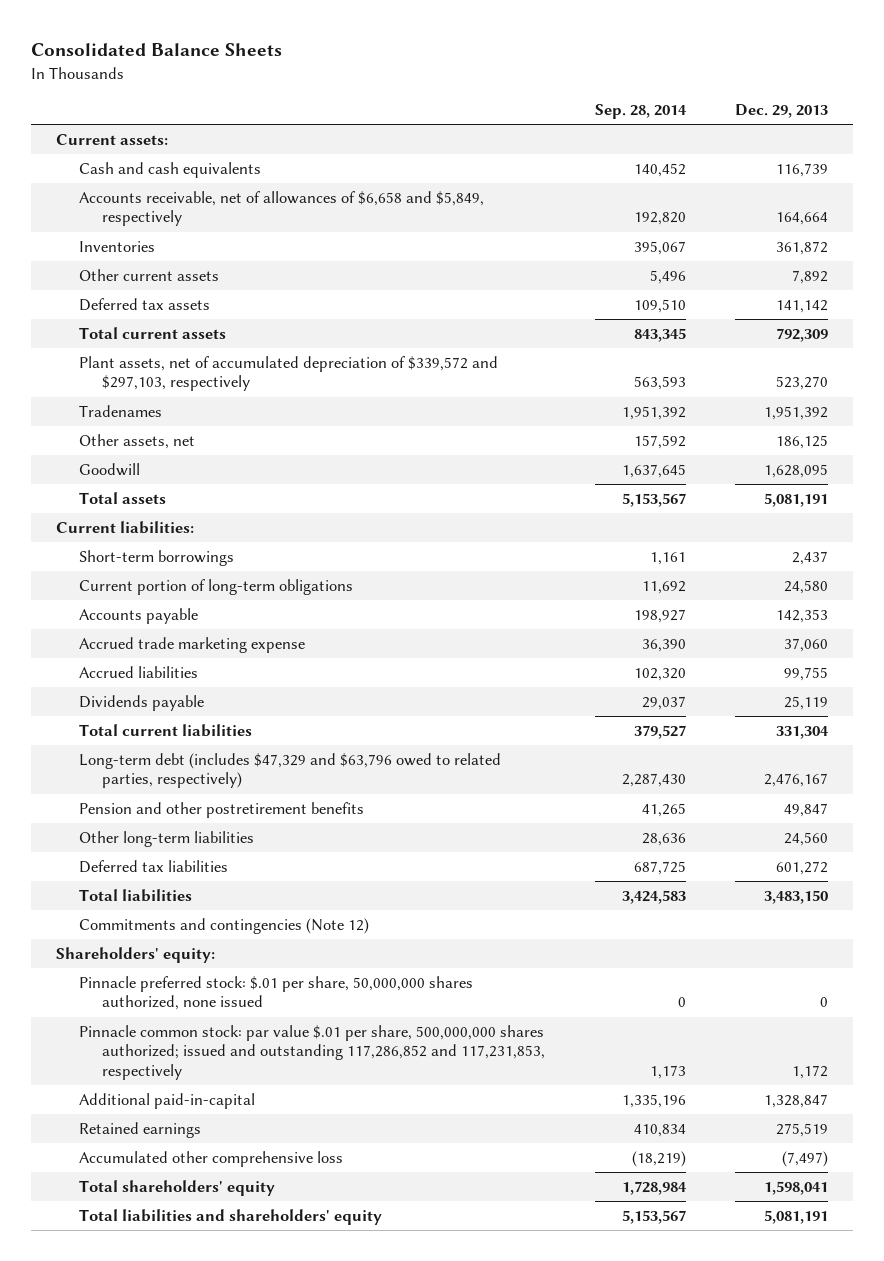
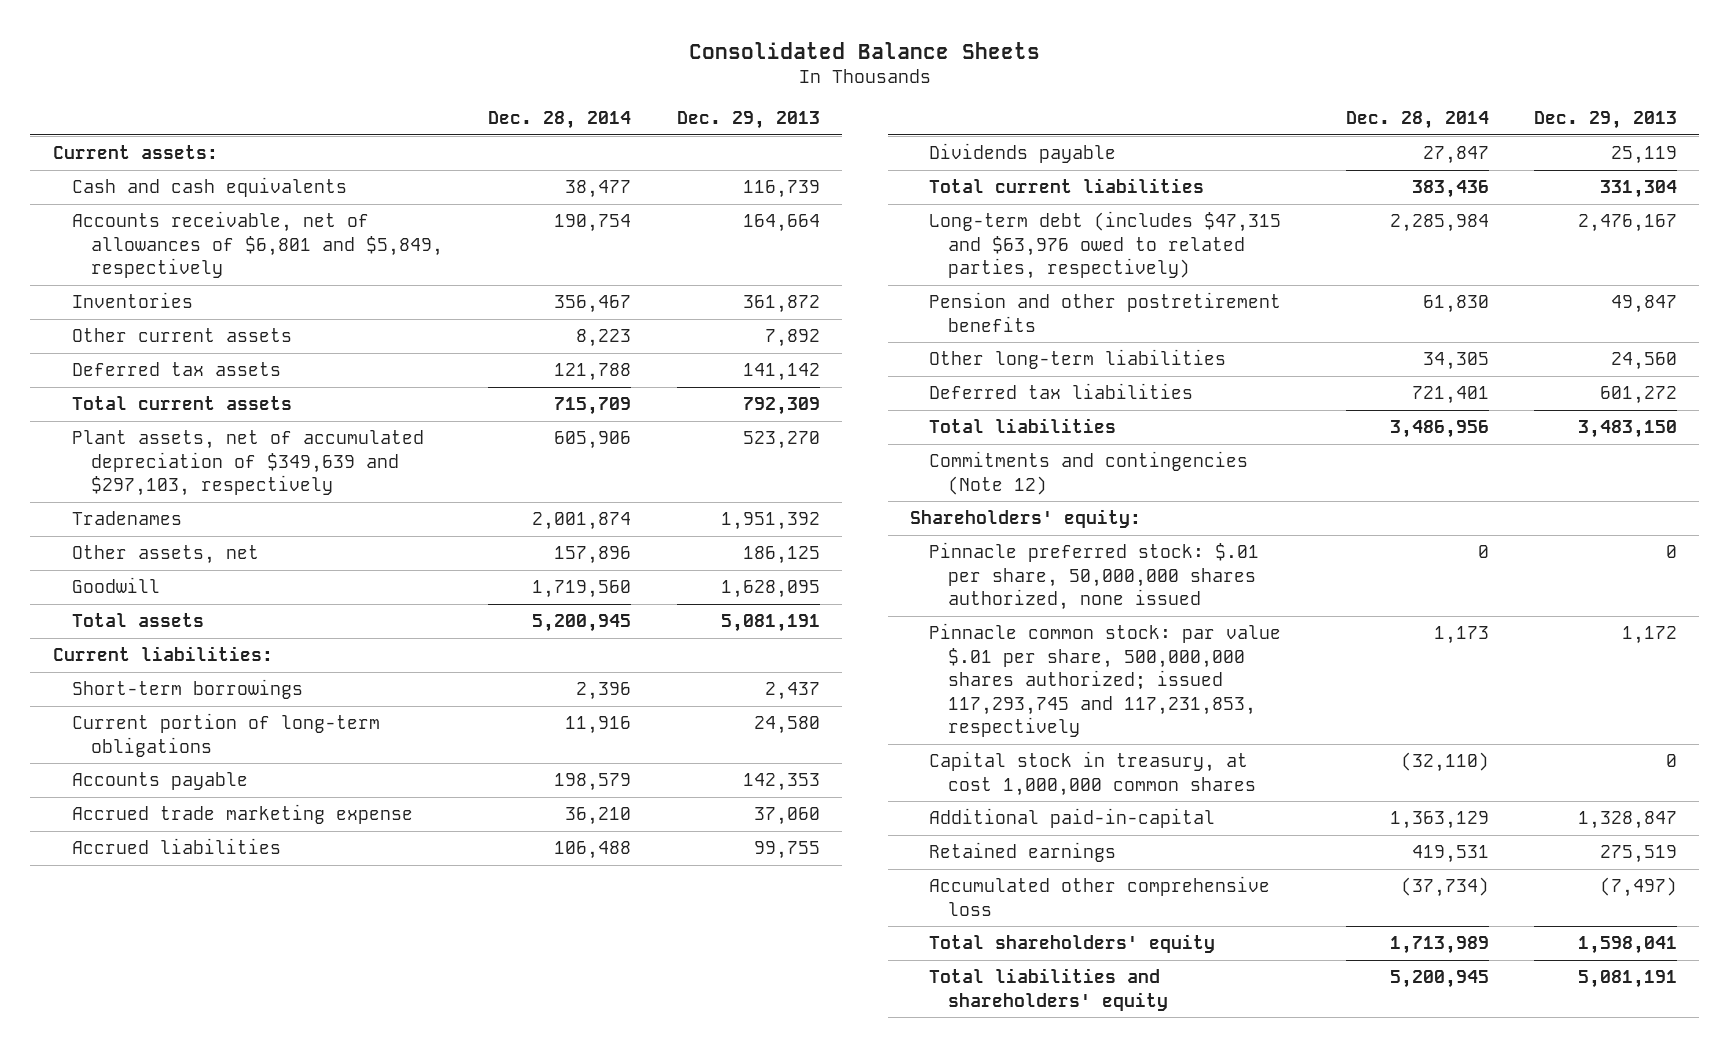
[594,104,687,120] Sep. 28, 2014 -> none
none -> [488,111,632,130] Dec. 28, 2014
[78,190,484,227] Accounts receivable, net of allowances of $6,658 and $5,849, respectively -> [72,211,444,279] Accounts receivable, net of allowances of $6,801 and $5,849, respectively
[78,355,498,392] Plant assets, net of accumulated depreciation of $339,572 and $297,103, respectively -> [72,430,425,497] Plant assets, net of accumulated depreciation of $349,639 and $297,103, respectively
[78,752,501,789] Long-term debt (includes $47,329 and $63,796 owed to related parties, respectively) -> [929,211,1282,280] Long-term debt (includes $47,315 and $63,976 owed to related parties, respectively)
[78,1024,546,1080] Pinnacle common stock: par value $.01 per share, 500,000,000 shares authorized; issued and outstanding 117,286,852 and 117,231,853, respectively -> [929,623,1282,738] Pinnacle common stock: par value $.01 per share, 500,000,000 shares authorized; issued 117,293,745 and 117,231,853, respectively
none -> [929,751,1257,796] Capital stock in treasury, at cost 1,000,000 common shares

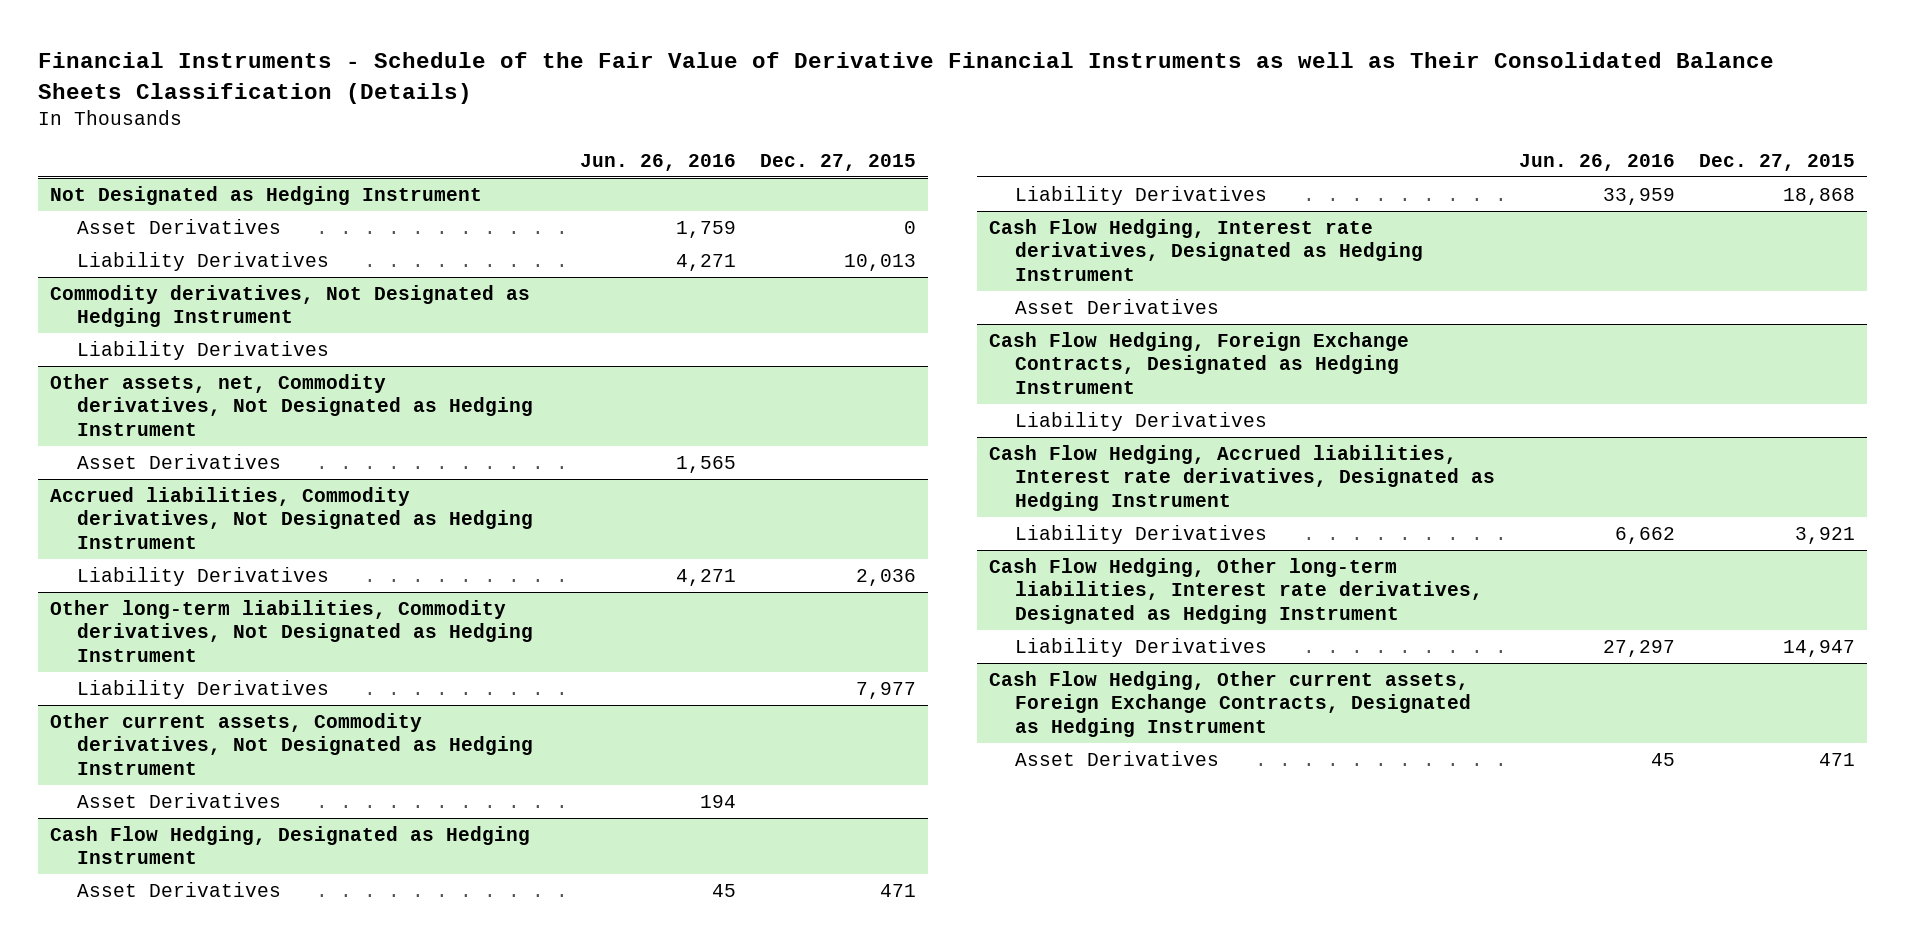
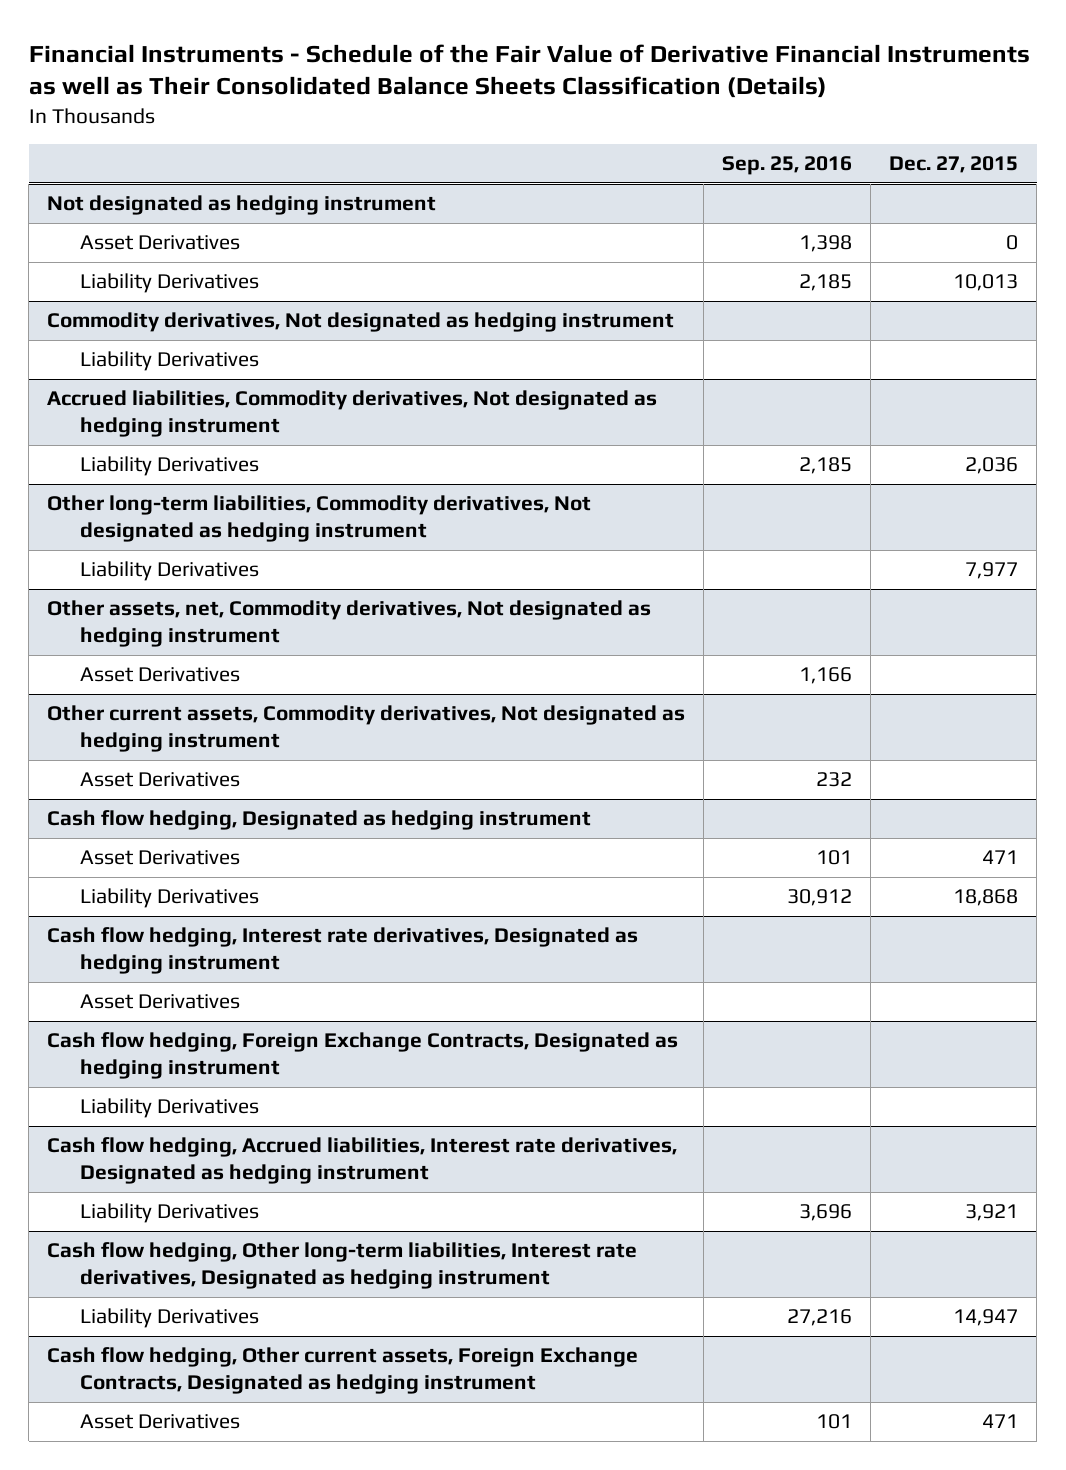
[580,153,737,171] Jun. 26, 2016 -> none
none -> [722,156,853,176] Sep. 25, 2016
[49,185,482,205] Not Designated as Hedging Instrument -> [47,195,437,216] Not designated as hedging instrument
[49,284,530,328] Commodity derivatives, Not Designated as Hedging Instrument -> [47,312,675,333] Commodity derivatives, Not designated as hedging instrument
[49,373,533,437] Other assets, net, Commodity derivatives, Not Designated as Hedging Instrument -> none
[76,453,281,469] Asset Derivatives -> none
[49,486,533,550] Accrued liabilities, Commodity derivatives, Not Designated as Hedging Instrument -> [47,390,658,438] Accrued liabilities, Commodity derivatives, Not designated as hedging instrument
[49,599,533,663] Other long-term liabilities, Commodity derivatives, Not Designated as Hedging Instrument -> [47,495,592,543] Other long-term liabilities, Commodity derivatives, Not designated as hedging instrument
[49,712,533,776] Other current assets, Commodity derivatives, Not Designated as Hedging Instrument -> [47,600,652,648] Other assets, net, Commodity derivatives, Not designated as hedging instrument
none -> [47,705,686,753] Other current assets, Commodity derivatives, Not designated as hedging instrument
none -> [79,772,240,788] Asset Derivatives
[49,825,530,865] Cash Flow Hedging, Designated as Hedging Instrument -> [47,810,592,831] Cash flow hedging, Designated as hedging instrument
[988,218,1424,282] Cash Flow Hedging, Interest rate derivatives, Designated as Hedging Instrument -> [47,927,639,975] Cash flow hedging, Interest rate derivatives, Designated as hedging instrument
[988,331,1409,395] Cash Flow Hedging, Foreign Exchange Contracts, Designated as Hedging Instrument -> [47,1032,679,1080] Cash flow hedging, Foreign Exchange Contracts, Designated as hedging instrument
[988,444,1496,512] Cash Flow Hedging, Accrued liabilities, Interest rate derivatives, Designated as Hedging Instrument -> [47,1137,678,1185] Cash flow hedging, Accrued liabilities, Interest rate derivatives, Designated as hedging instrument
[988,557,1484,625] Cash Flow Hedging, Other long-term liabilities, Interest rate derivatives, Designated as Hedging Instrument -> [47,1242,638,1290] Cash flow hedging, Other long-term liabilities, Interest rate derivatives, Designated as hedging instrument
[988,670,1472,738] Cash Flow Hedging, Other current assets, Foreign Exchange Contracts, Designated as Hedging Instrument -> [47,1347,639,1395] Cash flow hedging, Other current assets, Foreign Exchange Contracts, Designated as hedging instrument

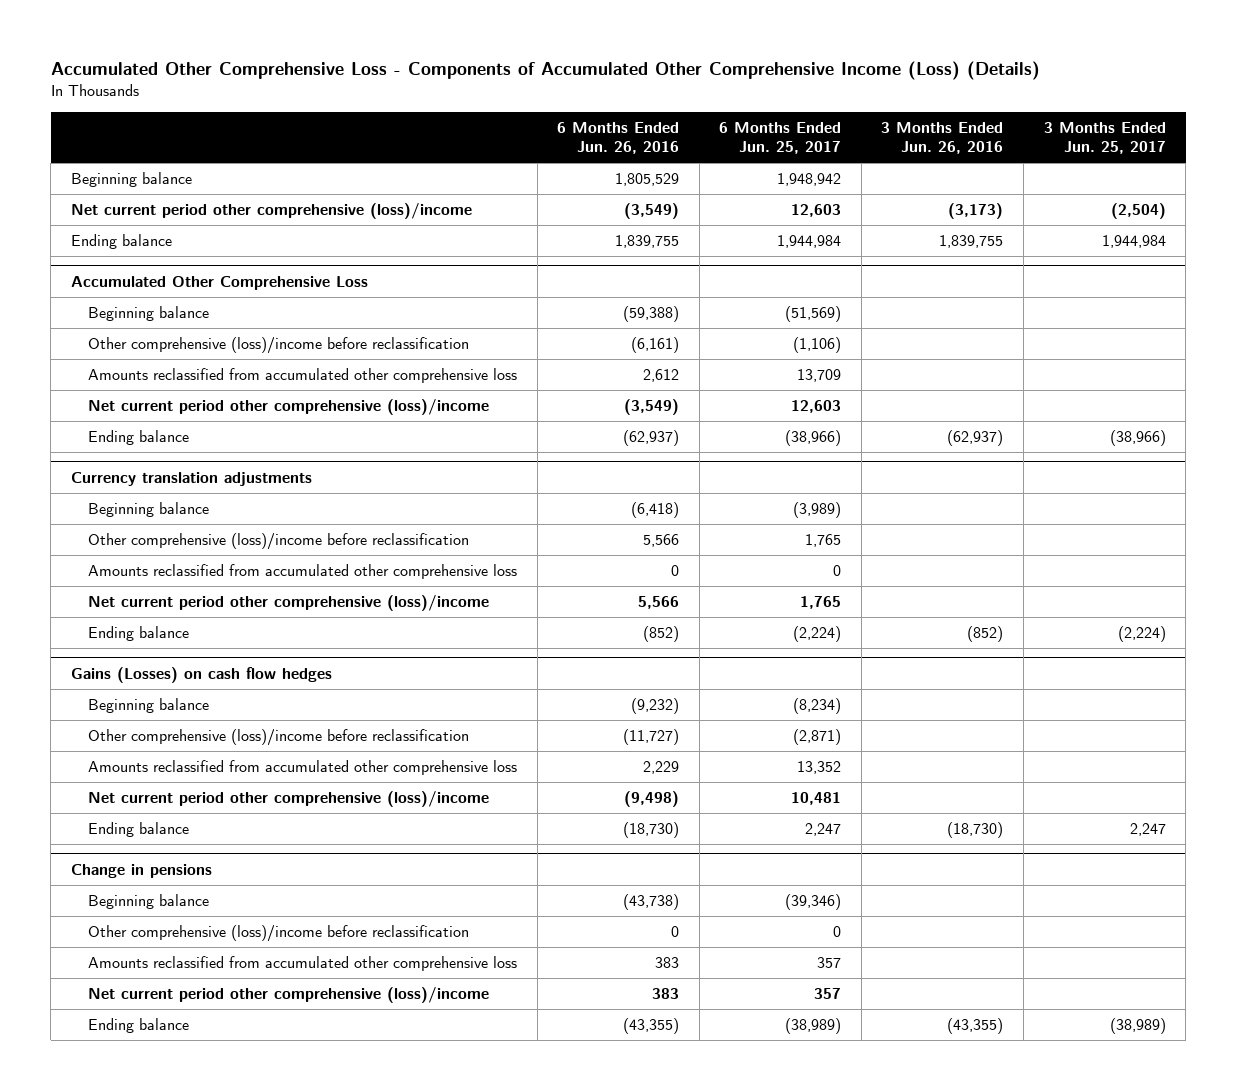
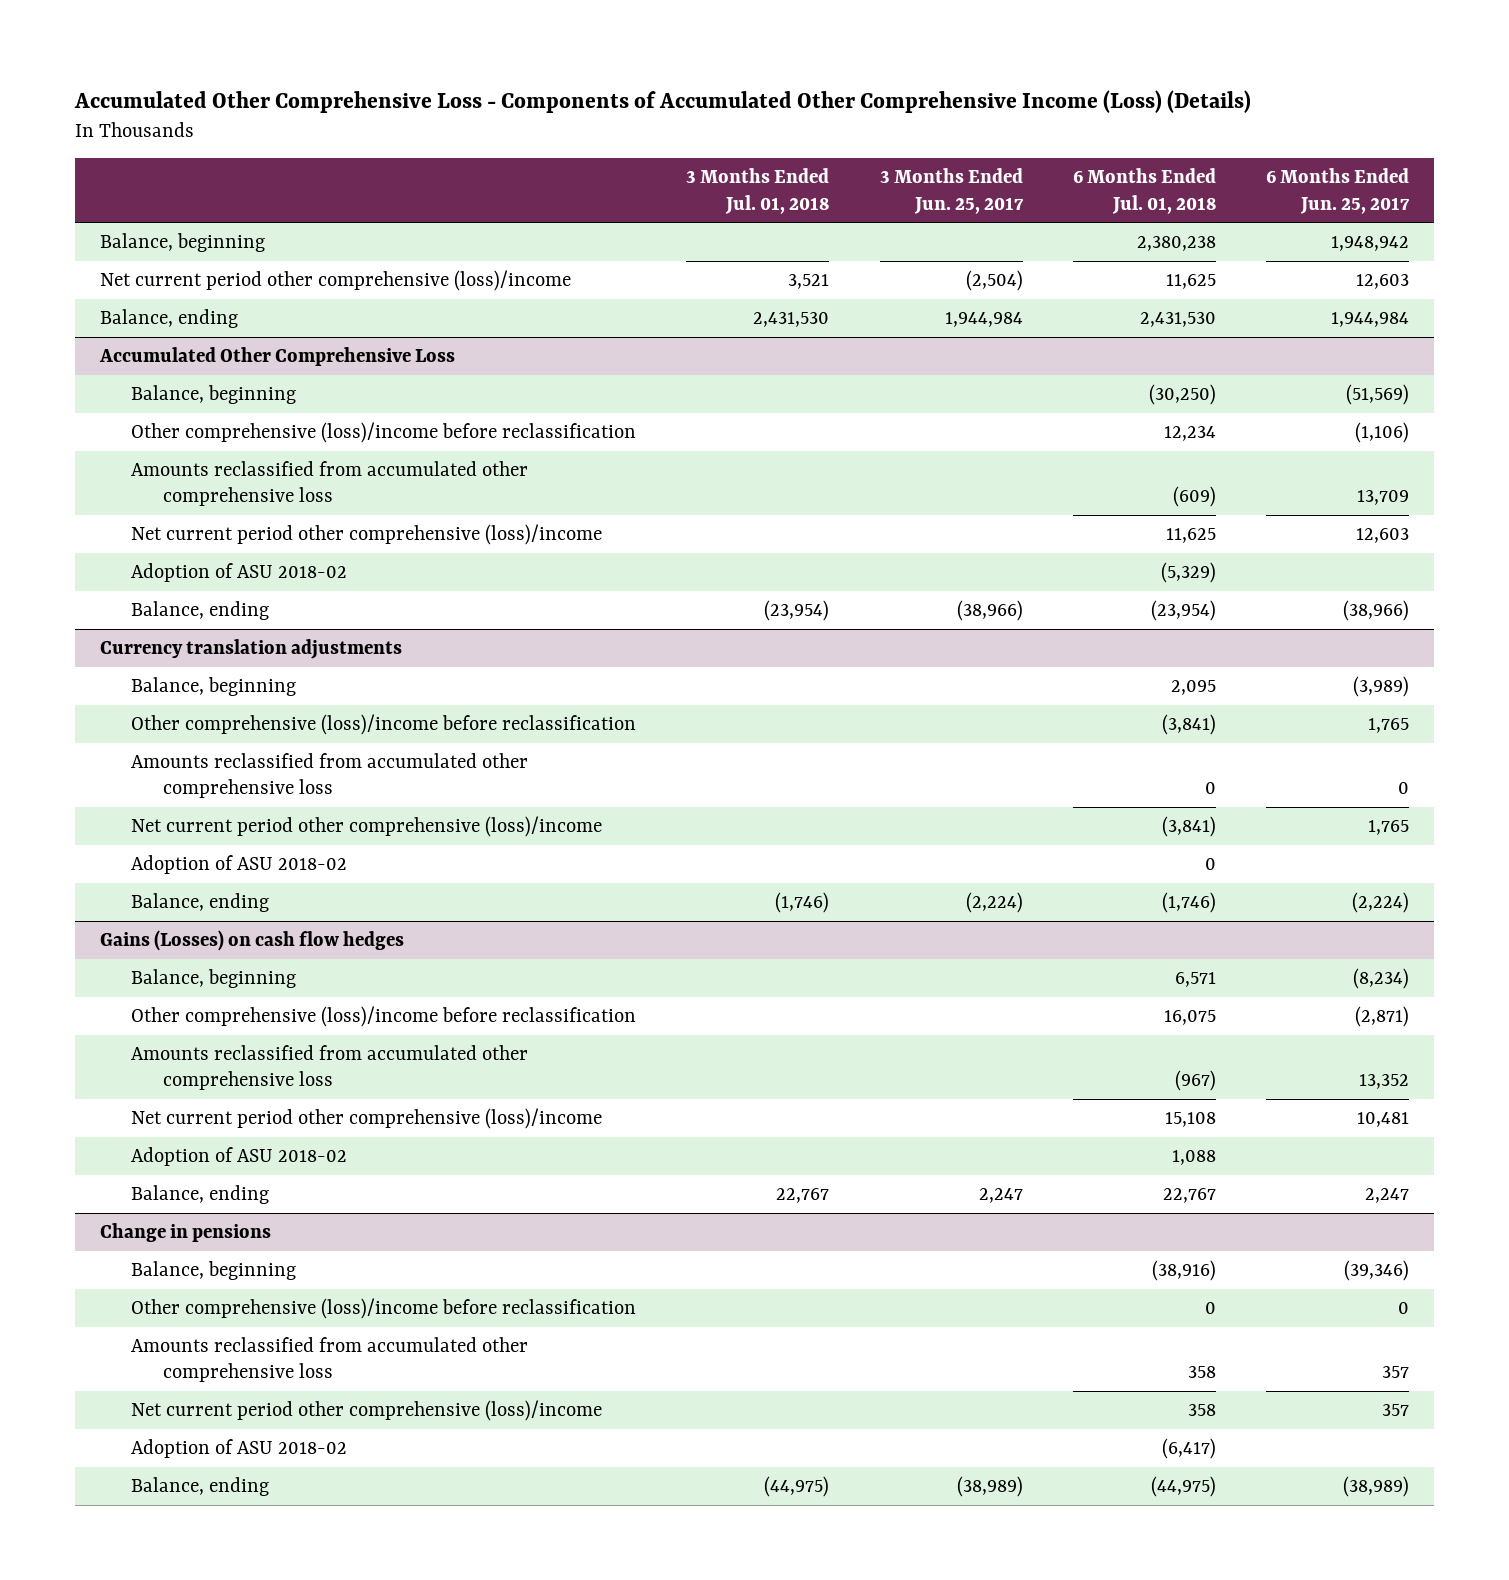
[557,121,680,155] 6 Months Ended Jun. 26, 2016 -> none
[881,121,1004,155] 3 Months Ended Jun. 26, 2016 -> none
none -> [686,168,830,214] 3 Months Ended Jul. 01, 2018
none -> [1072,168,1216,214] 6 Months Ended Jul. 01, 2018
[70,171,192,187] Beginning balance -> [99,232,265,252] Balance, beginning
[70,233,172,249] Ending balance -> [99,308,238,328] Balance, ending
[88,305,210,321] Beginning balance -> [131,384,297,404] Balance, beginning
none -> [131,562,348,582] Adoption of ASU 2018-02
[88,429,190,445] Ending balance -> [131,600,270,620] Balance, ending
[88,501,210,517] Beginning balance -> [131,676,297,696] Balance, beginning
none -> [131,854,348,874] Adoption of ASU 2018-02
[88,625,190,641] Ending balance -> [131,892,270,912] Balance, ending
[88,697,210,713] Beginning balance -> [131,968,297,988] Balance, beginning
none -> [131,1146,348,1166] Adoption of ASU 2018-02
[88,821,190,837] Ending balance -> [131,1184,270,1204] Balance, ending
[88,893,210,909] Beginning balance -> [131,1260,297,1280] Balance, beginning
none -> [131,1438,348,1458] Adoption of ASU 2018-02
[88,1017,190,1033] Ending balance -> [131,1476,270,1496] Balance, ending

